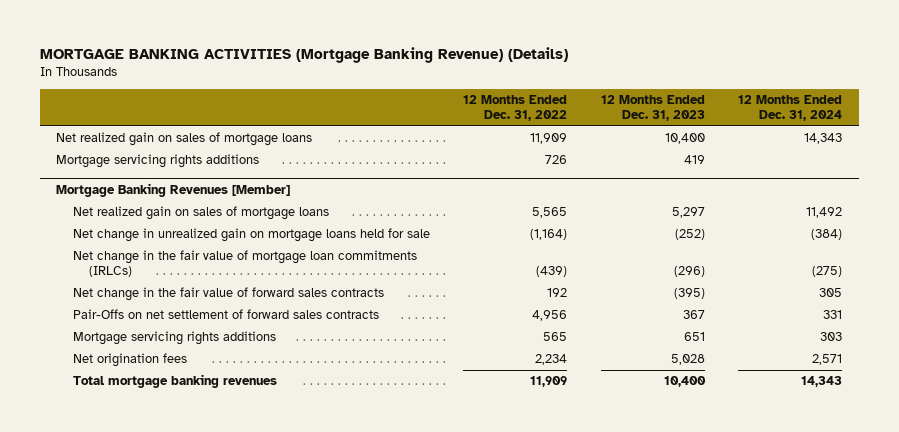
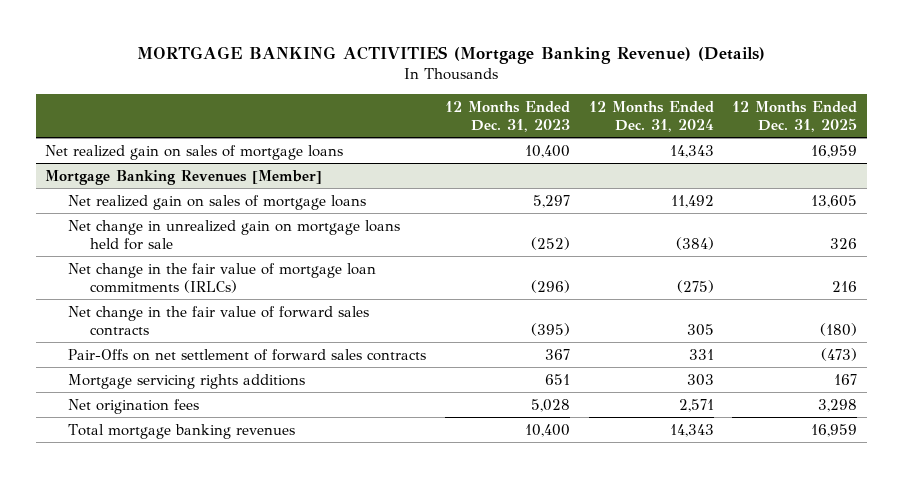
[463,95,568,121] 12 Months Ended Dec. 31, 2022 -> none
none -> [732,101,858,133] 12 Months Ended Dec. 31, 2025
[56,154,260,169] Mortgage servicing rights additions -> none

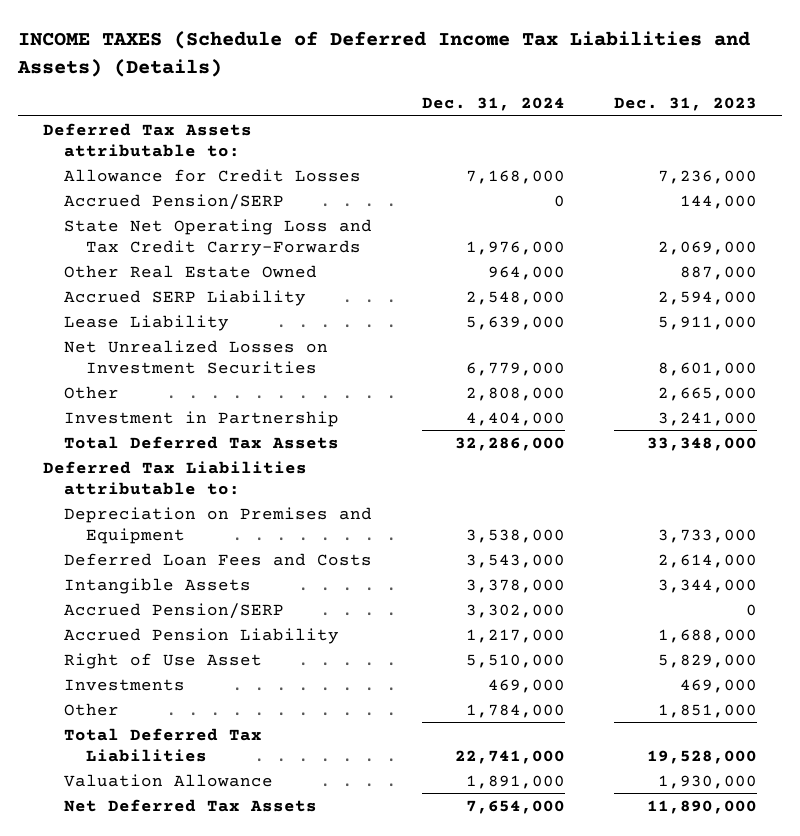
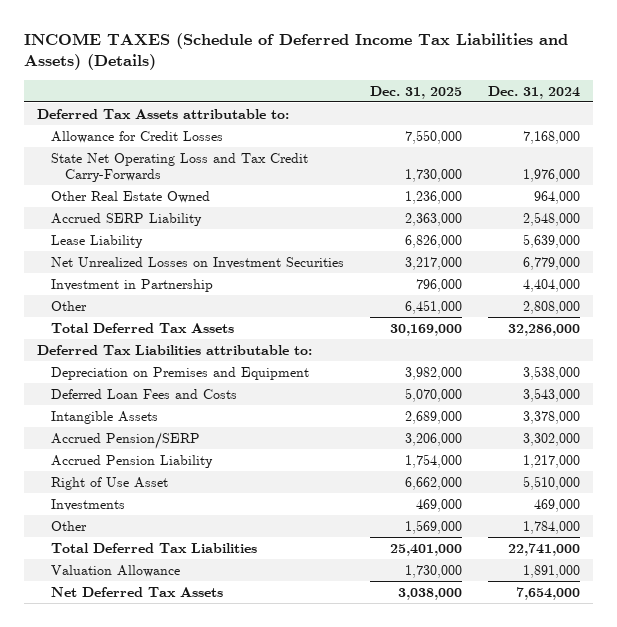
[613,97,757,112] Dec. 31, 2023 -> none
none -> [370,85,463,99] Dec. 31, 2025
[64,193,285,210] Accrued Pension/SERP -> none
[64,385,120,399] Other -> [50,300,87,311] Other

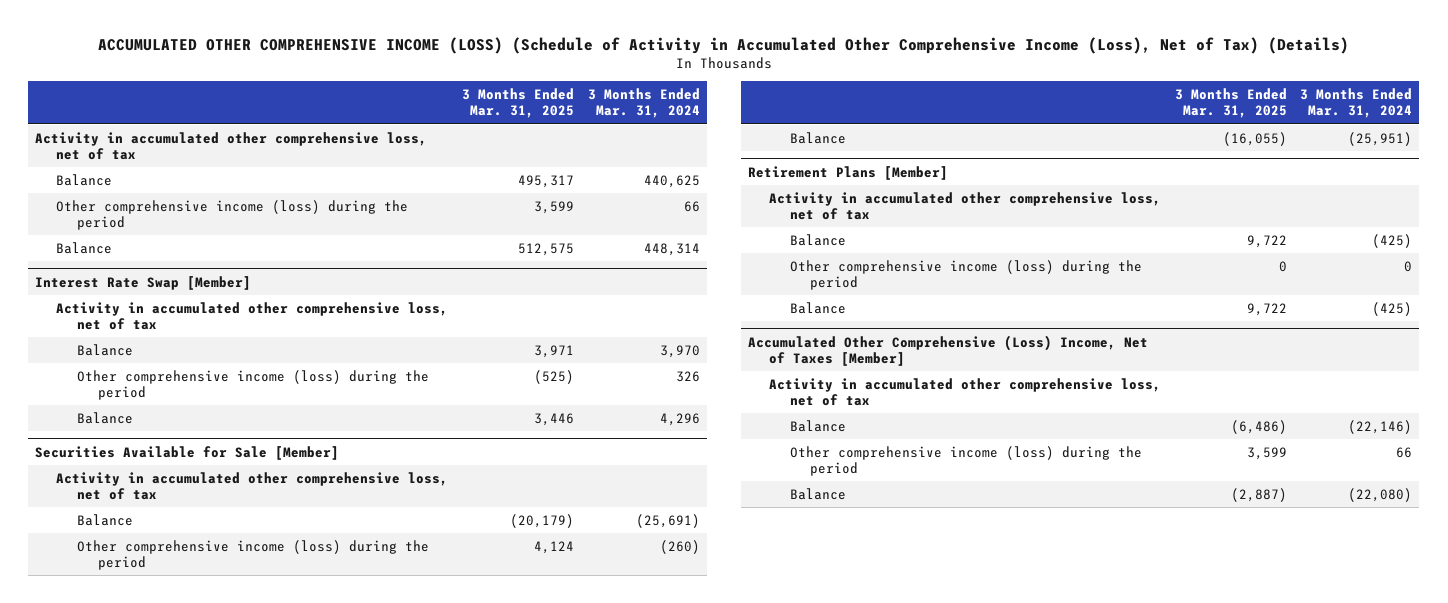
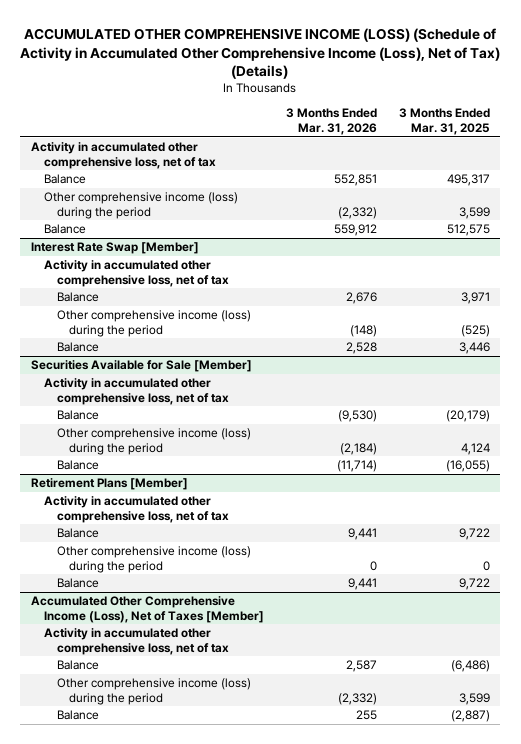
[587,88,700,119] 3 Months Ended Mar. 31, 2024 -> none
none -> [285,108,377,135] 3 Months Ended Mar. 31, 2026
[747,334,1148,366] Accumulated Other Comprehensive (Loss) Income, Net of Taxes [Member] -> [31,596,264,623] Accumulated Other Comprehensive Income (Loss), Net of Taxes [Member]

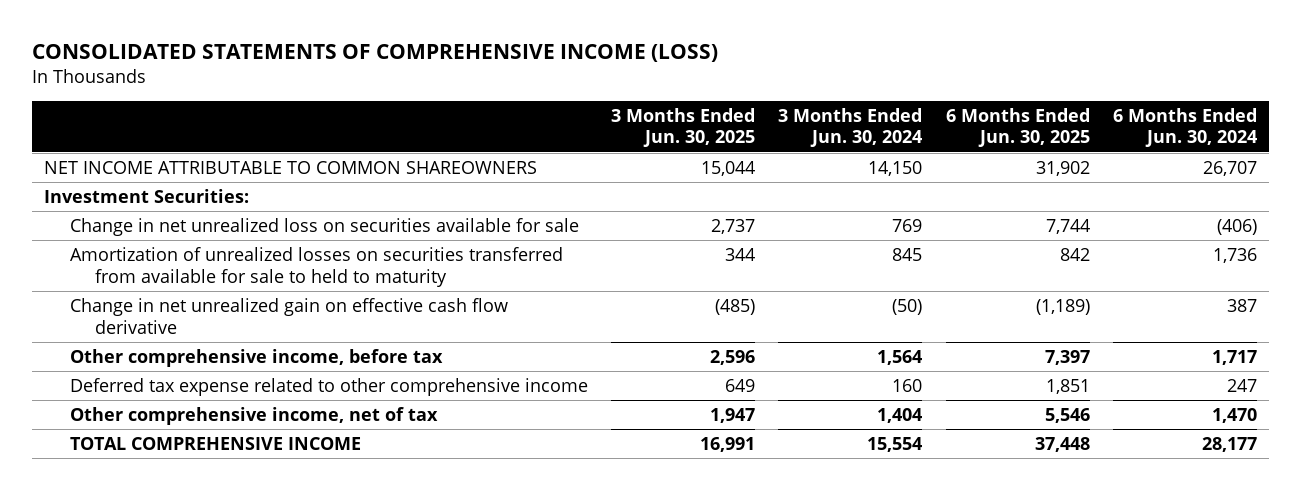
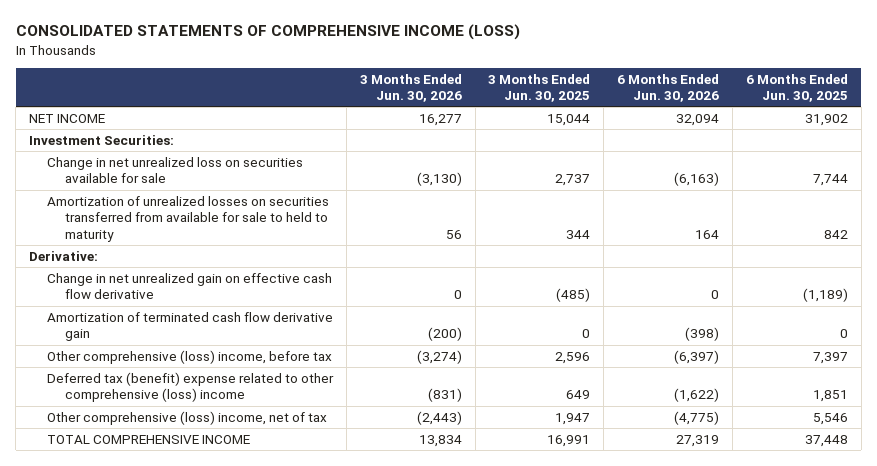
[778,107,923,148] 3 Months Ended Jun. 30, 2024 -> none
[1113,107,1258,148] 6 Months Ended Jun. 30, 2024 -> none
none -> [359,73,462,103] 3 Months Ended Jun. 30, 2026
none -> [617,73,720,103] 6 Months Ended Jun. 30, 2026
[43,160,537,174] NET INCOME ATTRIBUTABLE TO COMMON SHAREOWNERS -> [29,113,106,123] NET INCOME
none -> [29,250,99,261] Derivative:
none -> [46,311,333,342] Amortization of terminated cash flow derivative gain
[69,348,443,367] Other comprehensive income, before tax -> [46,349,332,364] Other comprehensive (loss) income, before tax
[69,377,588,396] Deferred tax expense related to other comprehensive income -> [46,371,334,403] Deferred tax (benefit) expense related to other comprehensive (loss) income
[69,406,438,425] Other comprehensive income, net of tax -> [46,410,327,425] Other comprehensive (loss) income, net of tax

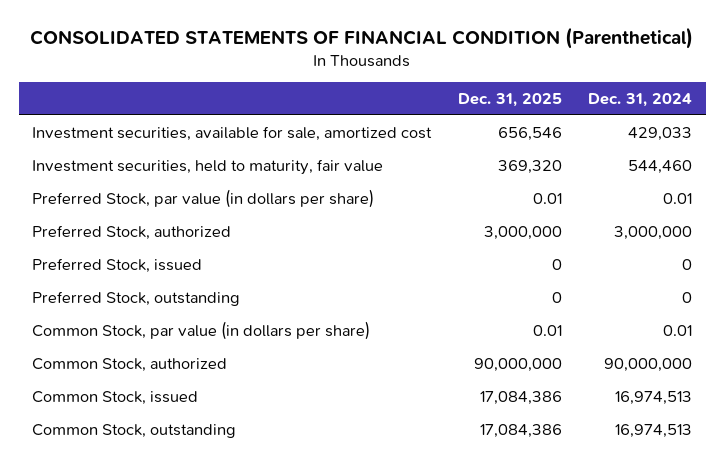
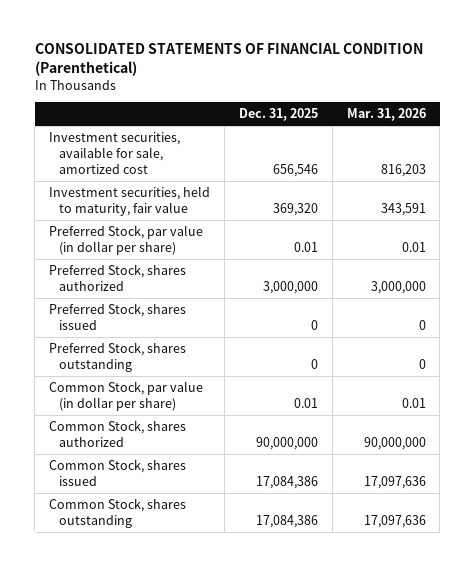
[588,93,693,108] Dec. 31, 2024 -> none
none -> [346,108,426,122] Mar. 31, 2026
[31,188,374,208] Preferred Stock, par value (in dollars per share) -> [49,225,204,255] Preferred Stock, par value (in dollar per share)
[31,224,231,240] Preferred Stock, authorized -> [49,264,187,291] Preferred Stock, shares authorized
[31,257,202,273] Preferred Stock, issued -> [49,303,187,330] Preferred Stock, shares issued
[31,290,240,306] Preferred Stock, outstanding -> [49,342,187,372] Preferred Stock, shares outstanding
[31,320,370,340] Common Stock, par value (in dollars per share) -> [49,381,204,411] Common Stock, par value (in dollar per share)
[31,357,227,372] Common Stock, authorized -> [49,420,187,447] Common Stock, shares authorized
[31,390,198,405] Common Stock, issued -> [49,459,187,486] Common Stock, shares issued
[31,423,236,438] Common Stock, outstanding -> [49,498,187,528] Common Stock, shares outstanding

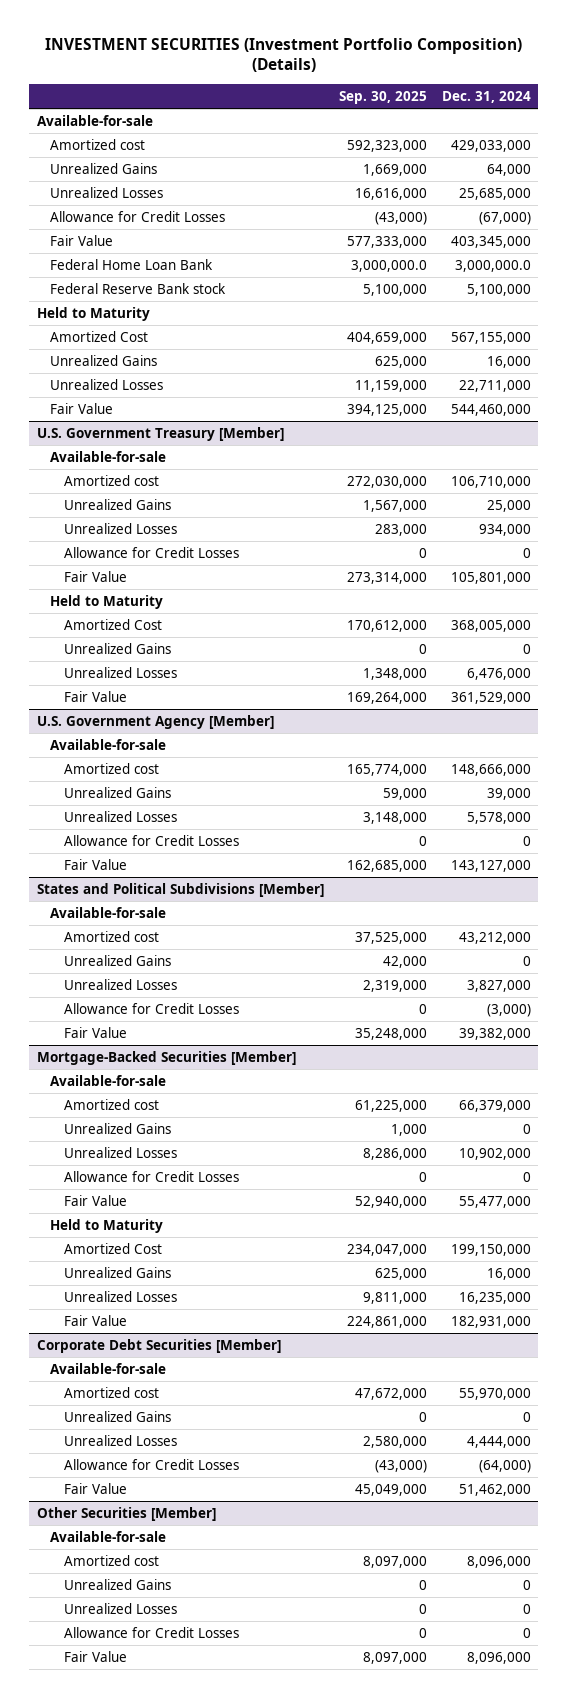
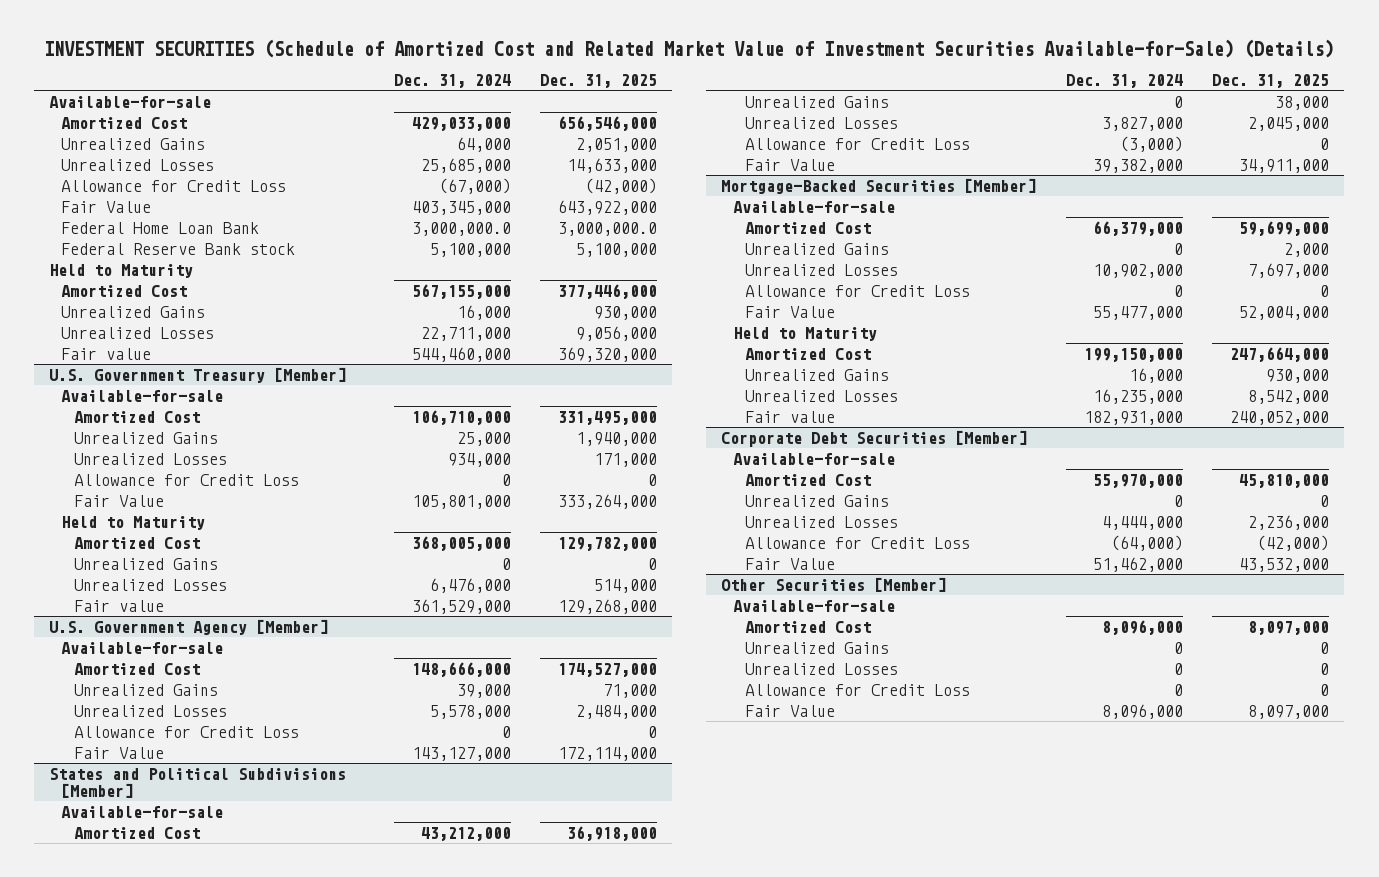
[44,37,522,73] INVESTMENT SECURITIES (Investment Portfolio Composition) (Details) -> [44,38,1335,58] INVESTMENT SECURITIES (Schedule of Amortized Cost and Related Market Value of Investment Securities Available-for-Sale) (Details)
[338,90,427,104] Sep. 30, 2025 -> none
none -> [540,74,658,89] Dec. 31, 2025
[50,139,146,151] Amortized cost -> [61,116,188,129] Amortized Cost
[50,211,226,223] Allowance for Credit Losses -> [61,179,287,192] Allowance for Credit Loss
[50,403,114,415] Fair Value -> [61,347,152,360] Fair value
[64,475,160,487] Amortized cost -> [73,410,200,423] Amortized Cost
[64,547,240,559] Allowance for Credit Losses -> [73,473,299,486] Allowance for Credit Loss
[64,691,128,703] Fair Value -> [73,599,164,612] Fair value
[64,763,160,775] Amortized cost -> [73,662,200,675] Amortized Cost
[64,835,240,847] Allowance for Credit Losses -> [73,725,299,738] Allowance for Credit Loss
[64,931,160,943] Amortized cost -> [73,826,200,839] Amortized Cost
[64,1003,240,1015] Allowance for Credit Losses -> [745,137,971,150] Allowance for Credit Loss
[64,1099,160,1111] Amortized cost -> [745,221,872,234] Amortized Cost
[64,1171,240,1183] Allowance for Credit Losses -> [745,284,971,297] Allowance for Credit Loss
[64,1315,128,1327] Fair Value -> [745,410,836,423] Fair value
[64,1387,160,1399] Amortized cost -> [745,473,872,486] Amortized Cost
[64,1459,240,1471] Allowance for Credit Losses -> [745,536,971,549] Allowance for Credit Loss
[64,1555,160,1567] Amortized cost -> [745,620,872,633] Amortized Cost
[64,1627,240,1639] Allowance for Credit Losses -> [745,683,971,696] Allowance for Credit Loss

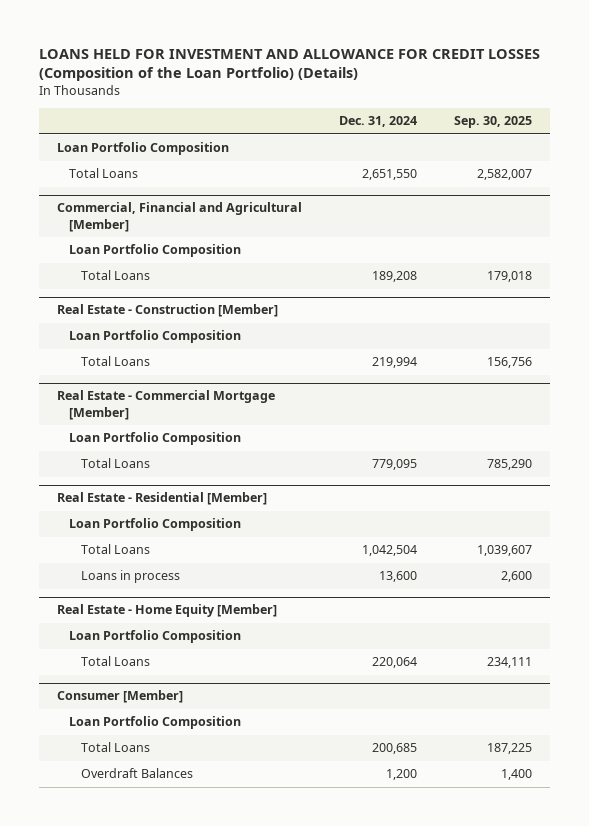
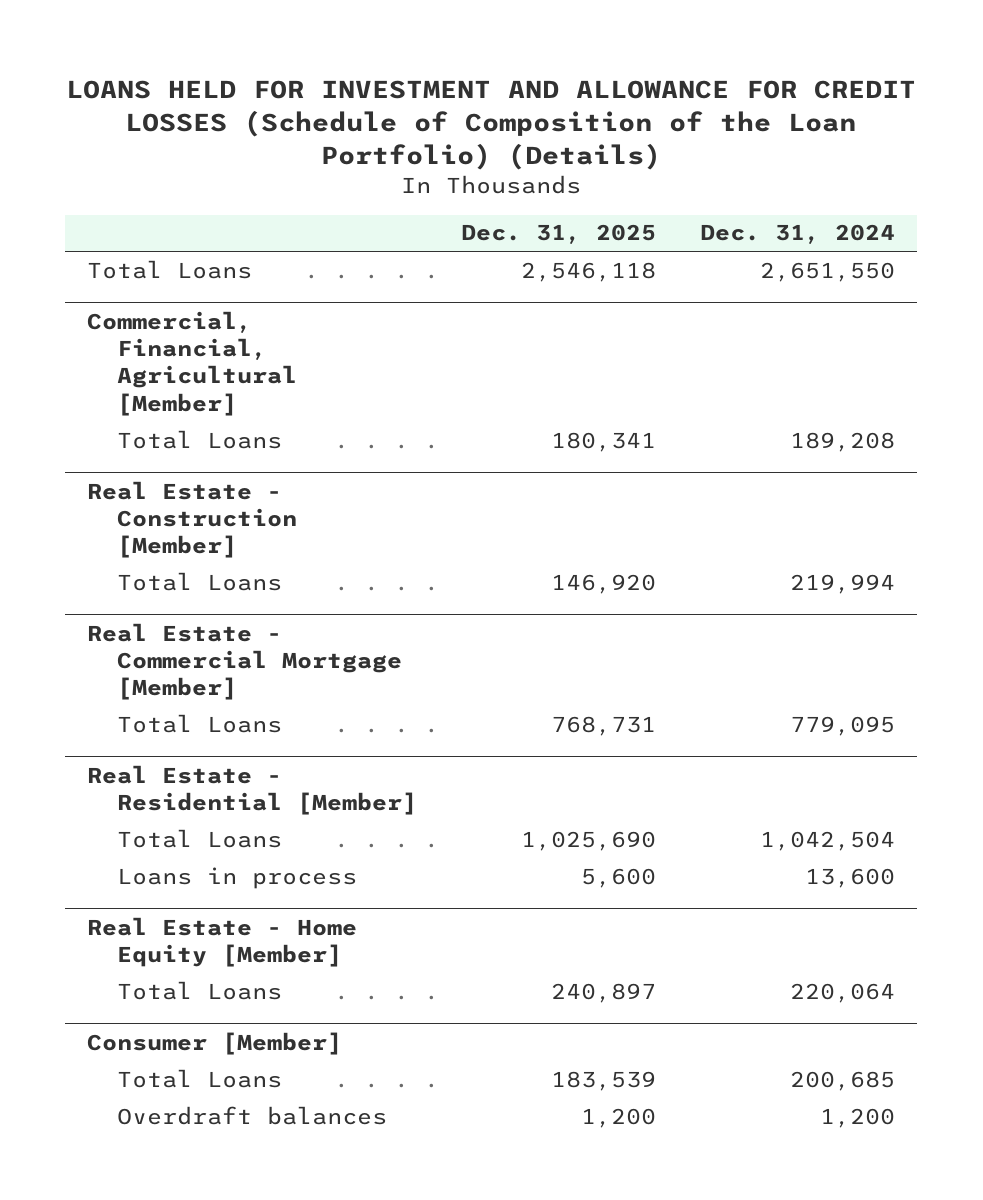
[39,48,541,82] LOANS HELD FOR INVESTMENT AND ALLOWANCE FOR CREDIT LOSSES (Composition of the Loan Portfolio) (Details) -> [66,80,917,171] LOANS HELD FOR INVESTMENT AND ALLOWANCE FOR CREDIT LOSSES (Schedule of Composition of the Loan Portfolio) (Details)
[453,116,532,129] Sep. 30, 2025 -> none
none -> [461,224,657,245] Dec. 31, 2025
[57,142,230,156] Loan Portfolio Composition -> none
[69,244,242,258] Loan Portfolio Composition -> none
[57,202,303,232] Commercial, Financial and Agricultural [Member] -> [87,310,297,416] Commercial, Financial, Agricultural [Member]
[69,330,242,344] Loan Portfolio Composition -> none
[69,432,242,446] Loan Portfolio Composition -> none
[69,518,242,532] Loan Portfolio Composition -> none
[69,630,242,644] Loan Portfolio Composition -> none
[69,716,242,730] Loan Portfolio Composition -> none
[80,768,193,779] Overdraft Balances -> [116,1105,387,1125] Overdraft balances

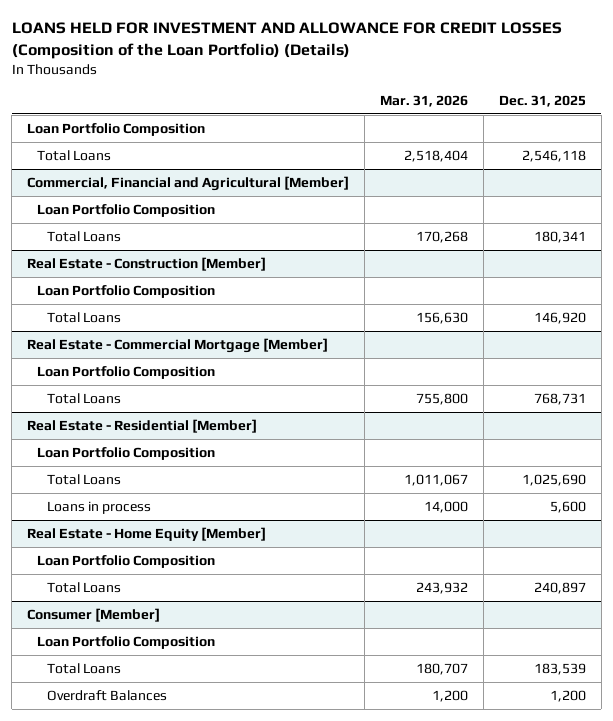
[66,80,917,171] LOANS HELD FOR INVESTMENT AND ALLOWANCE FOR CREDIT LOSSES (Schedule of Composition of the Loan Portfolio) (Details) -> [11,22,562,59] LOANS HELD FOR INVESTMENT AND ALLOWANCE FOR CREDIT LOSSES (Composition of the Loan Portfolio) (Details)
[700,224,896,245] Dec. 31, 2024 -> none
none -> [380,95,469,108] Mar. 31, 2026
none -> [27,122,206,136] Loan Portfolio Composition
[87,310,297,416] Commercial, Financial, Agricultural [Member] -> [27,175,350,191] Commercial, Financial and Agricultural [Member]
none -> [37,203,216,217] Loan Portfolio Composition
none -> [37,284,216,298] Loan Portfolio Composition
none -> [37,365,216,379] Loan Portfolio Composition
none -> [37,446,216,460] Loan Portfolio Composition
none -> [37,554,216,568] Loan Portfolio Composition
none -> [37,635,216,649] Loan Portfolio Composition
[116,1105,387,1125] Overdraft balances -> [47,689,168,701] Overdraft Balances

